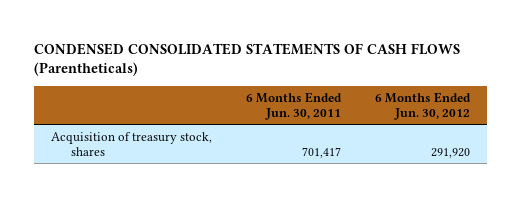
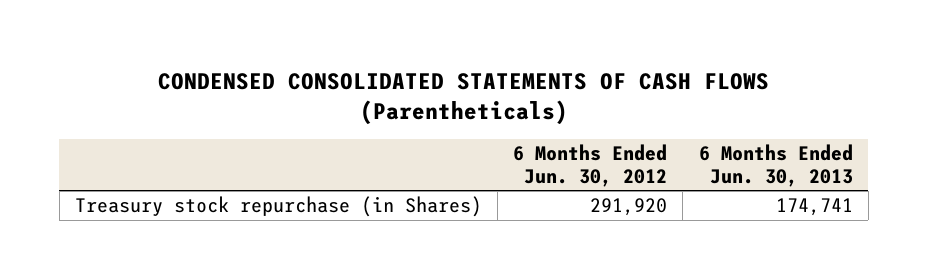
[245,92,342,120] 6 Months Ended Jun. 30, 2011 -> none
none -> [698,143,853,187] 6 Months Ended Jun. 30, 2013
[50,131,212,156] Acquisition of treasury stock, shares -> [74,196,482,218] Treasury stock repurchase (in Shares)

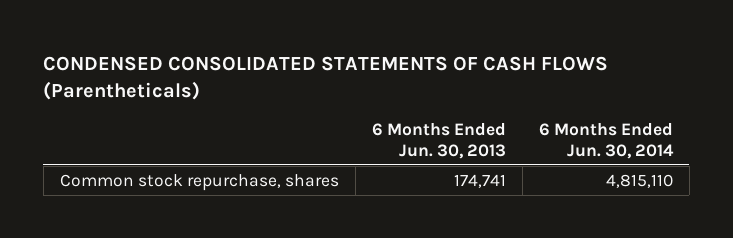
[513,143,668,187] 6 Months Ended Jun. 30, 2012 -> none
none -> [538,122,674,159] 6 Months Ended Jun. 30, 2014
[74,196,482,218] Treasury stock repurchase (in Shares) -> [59,174,339,192] Common stock repurchase, shares

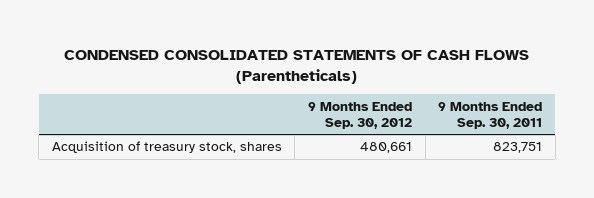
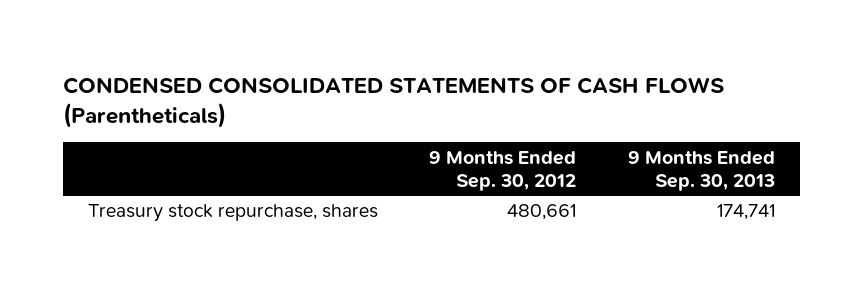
[438,101,543,129] 9 Months Ended Sep. 30, 2011 -> none
none -> [627,150,775,191] 9 Months Ended Sep. 30, 2013
[51,141,282,154] Acquisition of treasury stock, shares -> [88,204,379,223] Treasury stock repurchase, shares

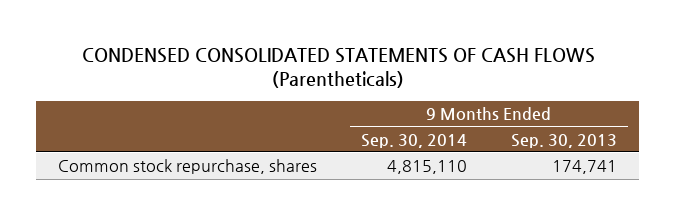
[429,150,577,191] 9 Months Ended Sep. 30, 2012 -> none
none -> [361,133,468,148] Sep. 30, 2014
[88,204,379,223] Treasury stock repurchase, shares -> [58,159,318,175] Common stock repurchase, shares

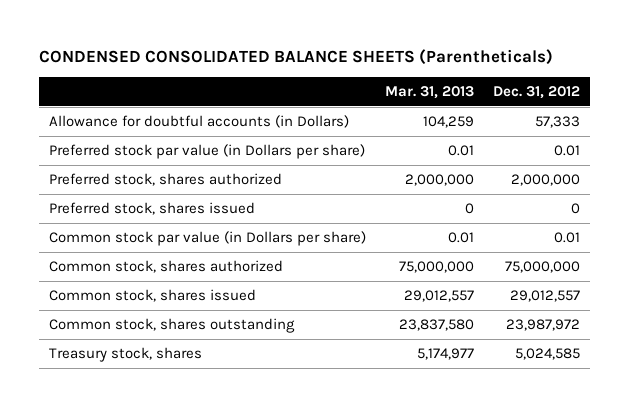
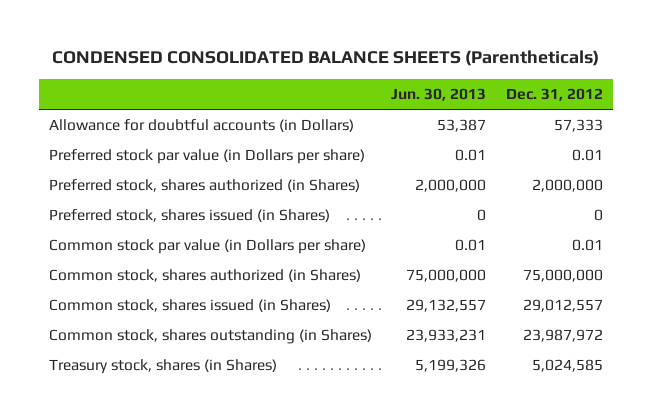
[385,85,475,99] Mar. 31, 2013 -> none
none -> [391,88,487,102] Jun. 30, 2013
[48,173,282,187] Preferred stock, shares authorized -> [48,179,360,193] Preferred stock, shares authorized (in Shares)
[48,202,255,216] Preferred stock, shares issued -> [48,209,330,223] Preferred stock, shares issued (in Shares)
[48,260,283,274] Common stock, shares authorized -> [48,269,361,283] Common stock, shares authorized (in Shares)
[48,289,256,303] Common stock, shares issued -> [48,299,331,313] Common stock, shares issued (in Shares)
[48,318,295,334] Common stock, shares outstanding -> [48,329,372,345] Common stock, shares outstanding (in Shares)
[48,347,202,363] Treasury stock, shares -> [48,359,277,375] Treasury stock, shares (in Shares)

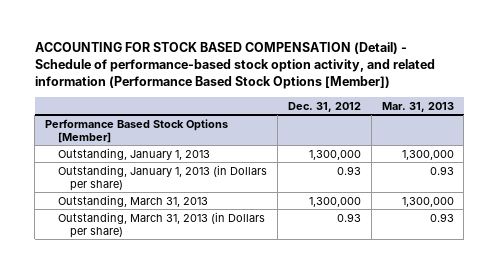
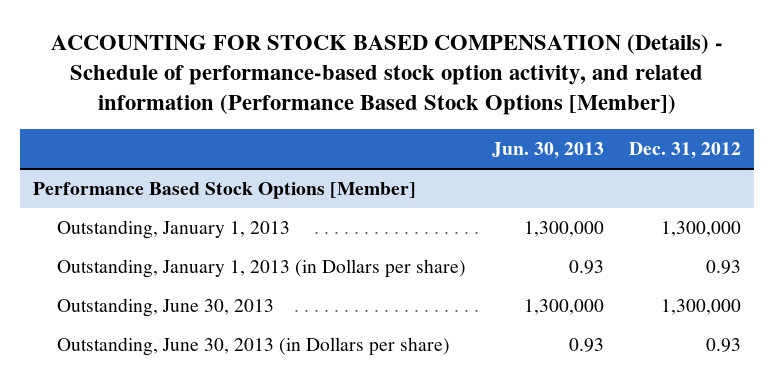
[34,41,435,90] ACCOUNTING FOR STOCK BASED COMPENSATION (Detail) - Schedule of performance-based stock option activity, and related information (Performance Based Stock Options [Member]) -> [50,33,723,115] ACCOUNTING FOR STOCK BASED COMPENSATION (Details) - Schedule of performance-based stock option activity, and related information (Performance Based Stock Options [Member])
[381,101,454,112] Mar. 31, 2013 -> none
none -> [491,142,604,160] Jun. 30, 2013
[57,194,208,207] Outstanding, March 31, 2013 -> [56,297,274,317] Outstanding, June 30, 2013
[57,211,265,238] Outstanding, March 31, 2013 (in Dollars per share) -> [56,336,450,356] Outstanding, June 30, 2013 (in Dollars per share)

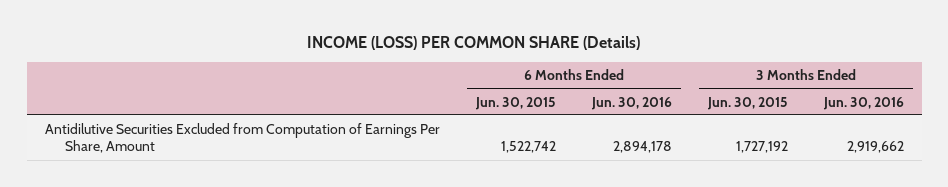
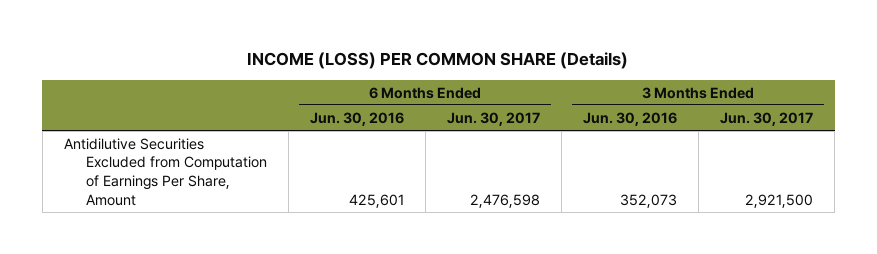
[474,96,556,110] Jun. 30, 2015 -> none
[706,96,788,110] Jun. 30, 2015 -> none
none -> [447,111,541,126] Jun. 30, 2017
none -> [720,111,814,126] Jun. 30, 2017
[612,141,672,154] 2,894,178 -> [349,193,405,208] 425,601
[846,141,904,154] 2,919,662 -> [620,193,678,208] 352,073

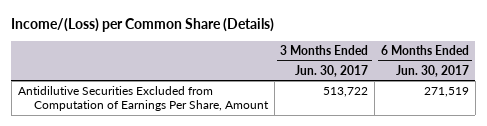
[247,52,629,70] INCOME (LOSS) PER COMMON SHARE (Details) -> [11,18,275,33] Income/(Loss) per Common Share (Details)
[310,111,405,126] Jun. 30, 2016 -> none
[583,111,678,126] Jun. 30, 2016 -> none
[470,193,541,208] 2,476,598 -> [424,87,470,98] 271,519
[745,193,814,208] 2,921,500 -> [323,87,369,98] 513,722

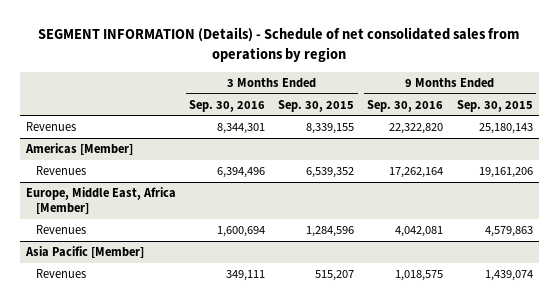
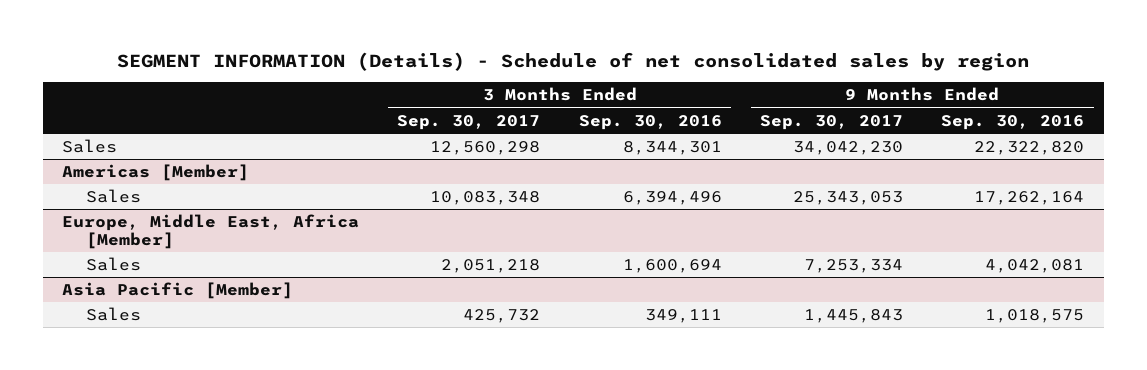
[38,27,520,63] SEGMENT INFORMATION (Details) - Schedule of net consolidated sales from operations by region -> [117,51,1030,71] SEGMENT INFORMATION (Details) - Schedule of net consolidated sales by region
[278,99,355,112] Sep. 30, 2015 -> none
[456,99,533,112] Sep. 30, 2015 -> none
none -> [397,114,541,130] Sep. 30, 2017
none -> [760,114,904,130] Sep. 30, 2017
[26,122,77,132] Revenues -> [62,139,118,154] Sales
[36,166,87,176] Revenues -> [86,189,142,204] Sales
[36,225,87,235] Revenues -> [86,257,142,272] Sales
[36,269,87,279] Revenues -> [86,307,142,322] Sales

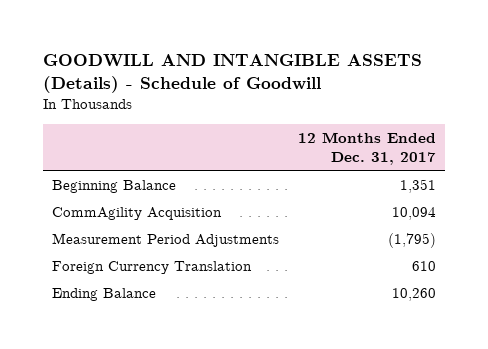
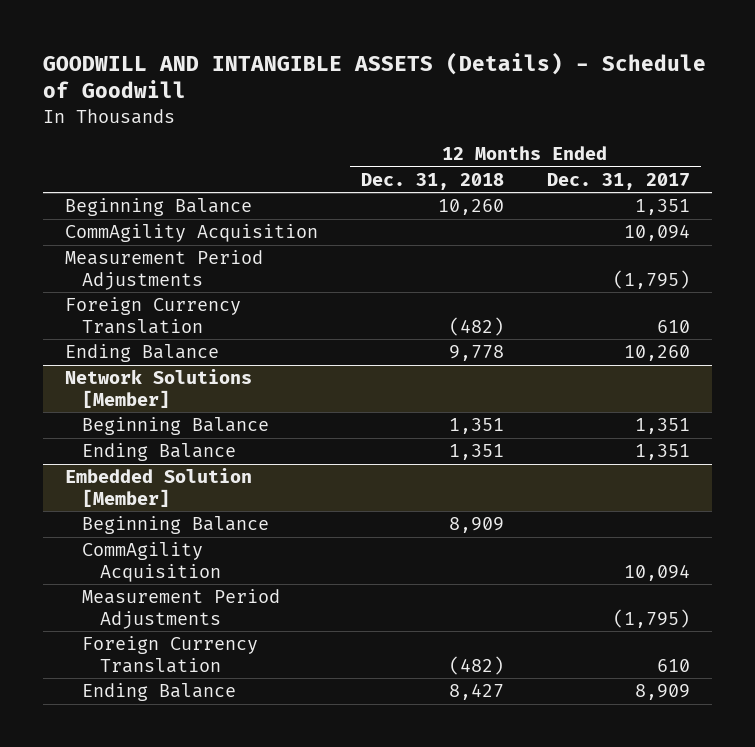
none -> [360,172,504,190] Dec. 31, 2018
none -> [64,369,252,408] Network Solutions [Member]
none -> [82,417,270,436] Beginning Balance
none -> [82,443,237,462] Ending Balance
none -> [64,468,252,507] Embedded Solution [Member]
none -> [82,516,270,535] Beginning Balance
none -> [82,542,222,582] CommAgility Acquisition
none -> [82,589,281,629] Measurement Period Adjustments
none -> [82,636,259,673] Foreign Currency Translation
none -> [82,683,237,702] Ending Balance

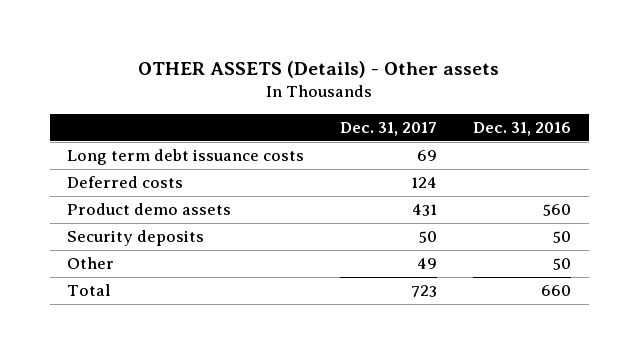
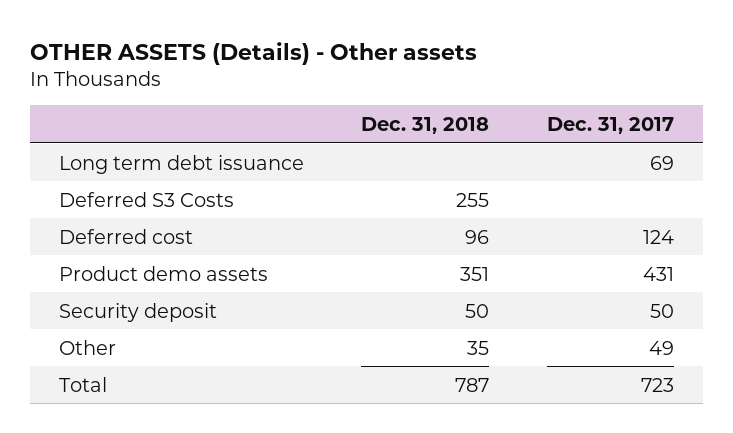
[473,121,572,136] Dec. 31, 2016 -> none
none -> [361,116,490,134] Dec. 31, 2018
[67,149,305,166] Long term debt issuance costs -> [58,154,304,174] Long term debt issuance
none -> [58,191,234,207] Deferred S3 Costs
[67,176,184,189] Deferred costs -> [58,228,193,244] Deferred cost
[67,230,205,247] Security deposits -> [58,302,217,322] Security deposit

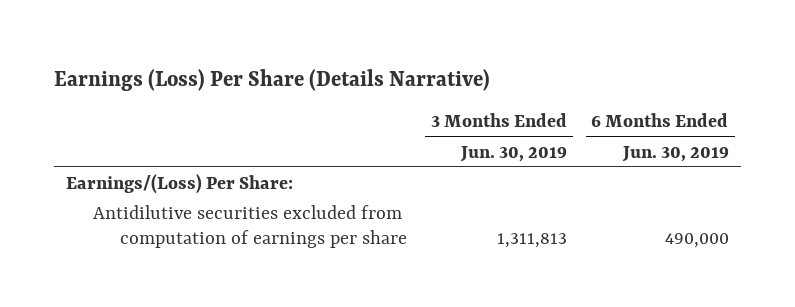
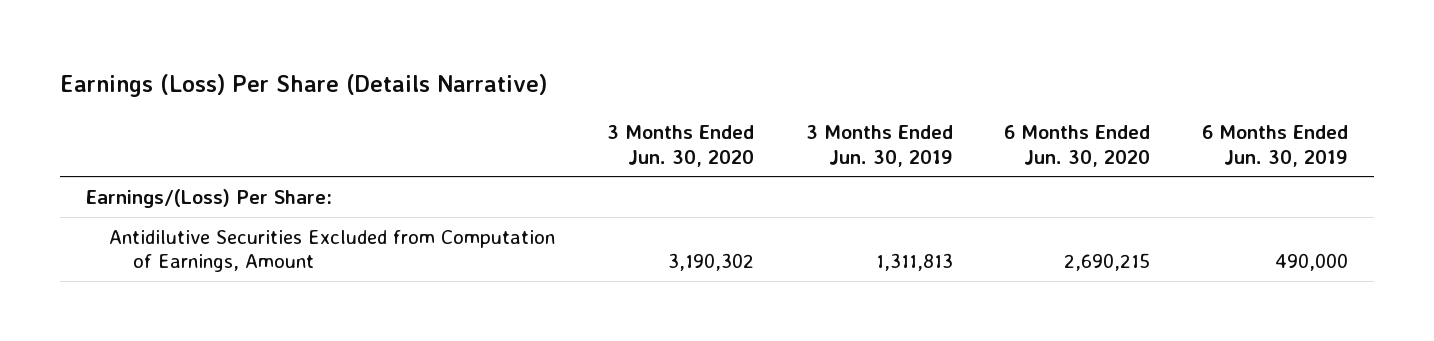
none -> [606,125,754,167] 3 Months Ended Jun. 30, 2020
none -> [1004,125,1151,167] 6 Months Ended Jun. 30, 2020
[92,205,407,248] Antidilutive securities excluded from computation of earnings per share -> [109,229,556,273] Antidilutive Securities Excluded from Computation of Earnings, Amount

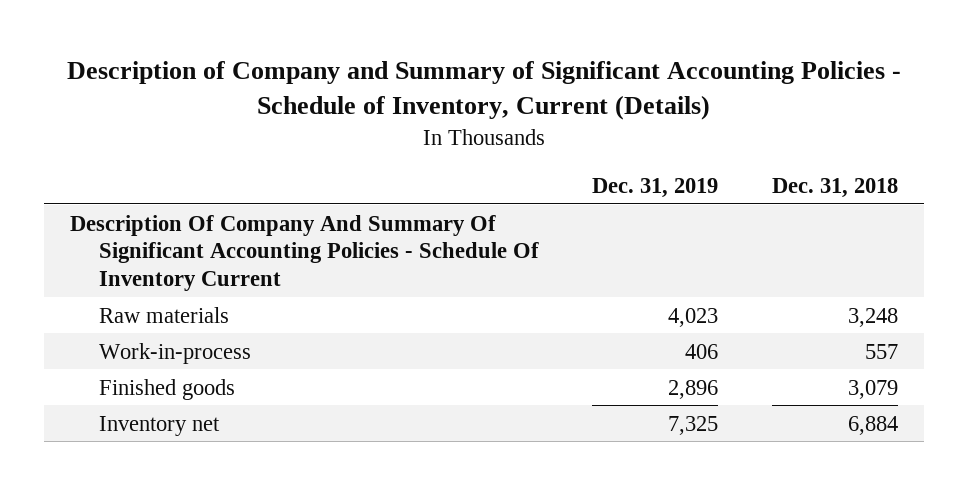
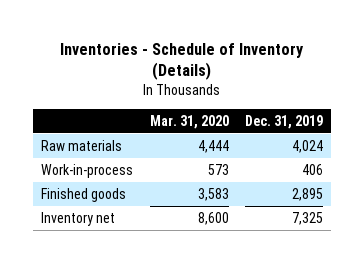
[66,60,901,121] Description of Company and Summary of Significant Accounting Policies - Schedule of Inventory, Current (Details) -> [60,42,305,81] Inventories - Schedule of Inventory (Details)
[771,178,898,199] Dec. 31, 2018 -> none
none -> [149,114,229,129] Mar. 31, 2020
[70,214,539,292] Description Of Company And Summary Of Significant Accounting Policies - Schedule Of Inventory Current -> none
[668,307,719,327] 4,023 -> [291,139,323,153] 4,024
[668,379,719,399] 2,896 -> [291,187,323,201] 2,895

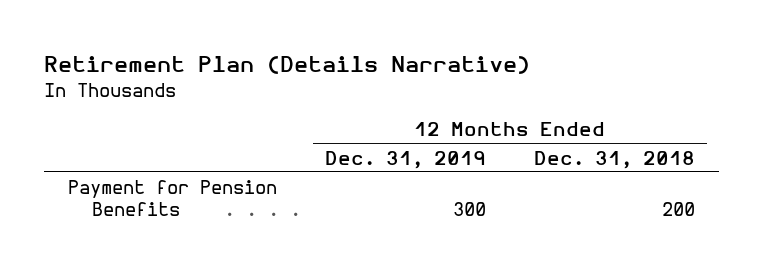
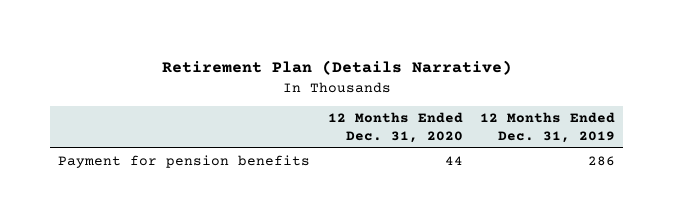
[534,150,696,169] Dec. 31, 2018 -> none
none -> [327,112,463,144] 12 Months Ended Dec. 31, 2020
[67,180,277,217] Payment for Pension Benefits -> [58,154,311,168] Payment for pension benefits
[453,202,487,217] 300 -> [587,155,615,166] 286

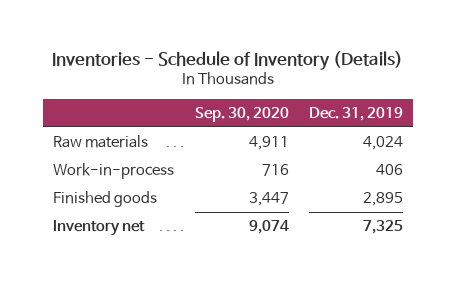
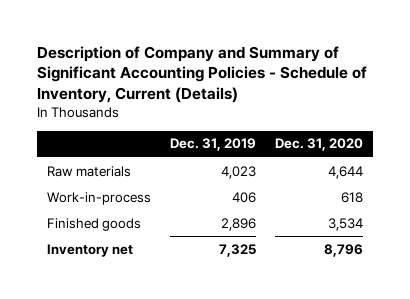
[52,51,404,71] Inventories - Schedule of Inventory (Details) -> [36,45,367,104] Description of Company and Summary of Significant Accounting Policies - Schedule of Inventory, Current (Details)
[194,106,289,122] Sep. 30, 2020 -> none
none -> [275,138,364,152] Dec. 31, 2020
[363,136,404,151] 4,024 -> [220,165,256,179] 4,023
[363,192,404,207] 2,895 -> [220,217,256,231] 2,896

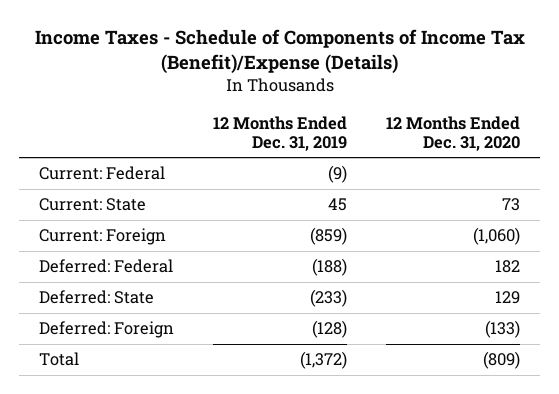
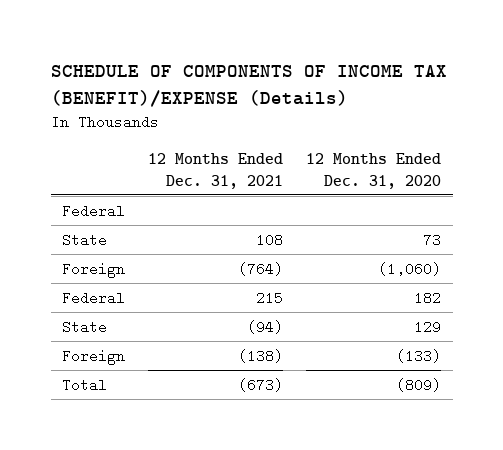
[34,29,525,75] Income Taxes - Schedule of Components of Income Tax (Benefit)/Expense (Details) -> [50,65,447,107] SCHEDULE OF COMPONENTS OF INCOME TAX (BENEFIT)/EXPENSE (Details)
[213,115,348,151] 12 Months Ended Dec. 31, 2019 -> none
none -> [148,153,284,189] 12 Months Ended Dec. 31, 2021
[38,166,165,181] Current: Federal -> [62,203,126,218] Federal
[38,198,146,212] Current: State -> [62,232,108,247] State
[38,228,166,246] Current: Foreign -> [62,261,126,278] Foreign
[38,259,173,274] Deferred: Federal -> [62,290,126,305] Federal
[38,290,154,305] Deferred: State -> [62,319,108,334] State
[38,321,174,339] Deferred: Foreign -> [62,348,126,365] Foreign

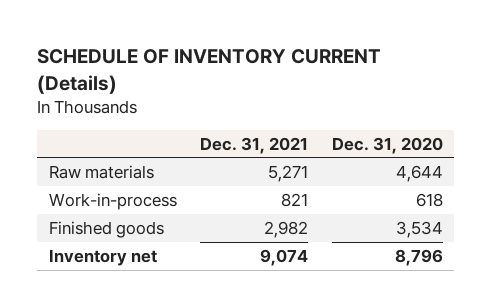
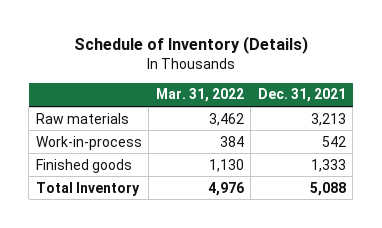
[36,49,381,94] SCHEDULE OF INVENTORY CURRENT (Details) -> [73,36,308,55] Schedule of Inventory (Details)
[331,136,443,154] Dec. 31, 2020 -> none
none -> [155,88,244,103] Mar. 31, 2022
[268,164,309,182] 5,271 -> [310,112,346,126] 3,213
[281,192,309,207] 821 -> [321,135,346,147] 542
[264,220,309,238] 2,982 -> [310,158,346,172] 1,333
[48,248,157,266] Inventory net -> [35,181,140,196] Total Inventory
[260,248,309,266] 9,074 -> [309,181,346,196] 5,088

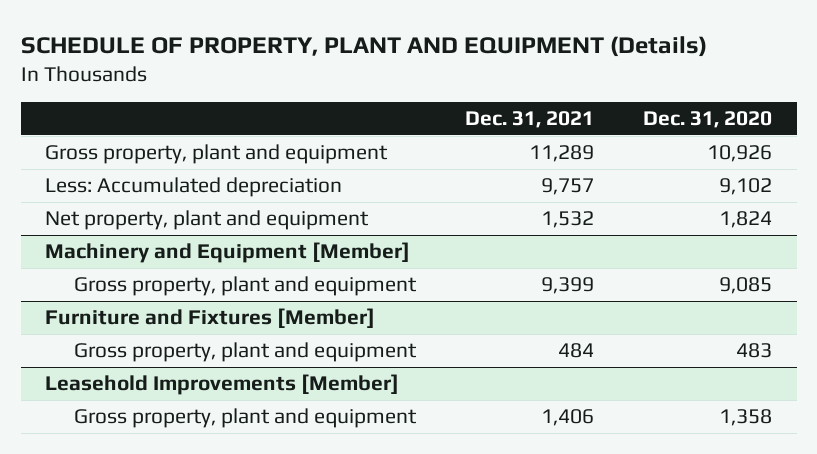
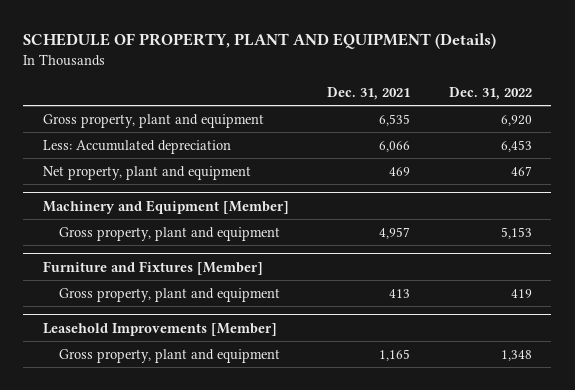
[643,111,773,129] Dec. 31, 2020 -> none
none -> [449,86,533,100] Dec. 31, 2022
[529,145,595,163] 11,289 -> [379,113,411,126] 6,535
[541,178,595,196] 9,757 -> [379,140,411,152] 6,066
[541,211,595,229] 1,532 -> [389,166,411,176] 469
[541,277,595,295] 9,399 -> [379,226,411,239] 4,957
[558,343,595,359] 484 -> [389,288,411,298] 413
[541,409,595,427] 1,406 -> [379,348,411,361] 1,165

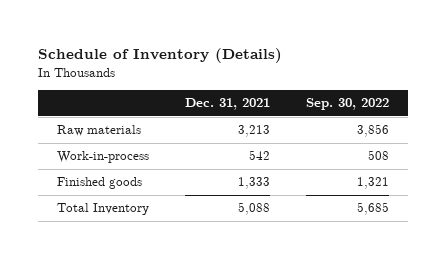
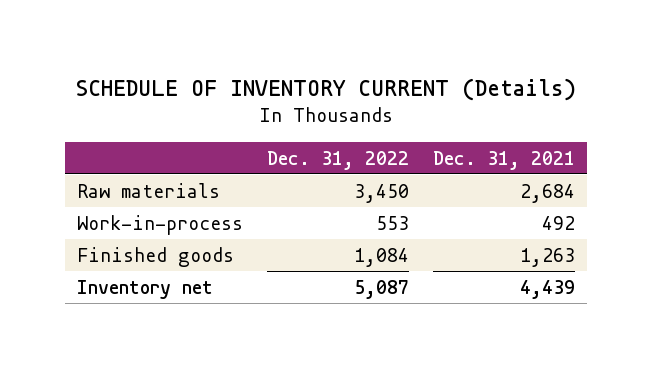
[38,47,283,63] Schedule of Inventory (Details) -> [74,77,576,101] SCHEDULE OF INVENTORY CURRENT (Details)
[306,98,390,111] Sep. 30, 2022 -> none
none -> [266,150,409,170] Dec. 31, 2022
[237,125,270,138] 3,213 -> [519,183,575,203] 2,684
[248,150,270,161] 542 -> [541,215,575,230] 492
[237,177,270,190] 1,333 -> [519,247,575,267] 1,263
[56,203,149,216] Total Inventory -> [76,279,213,299] Inventory net
[237,202,270,216] 5,088 -> [519,279,575,299] 4,439

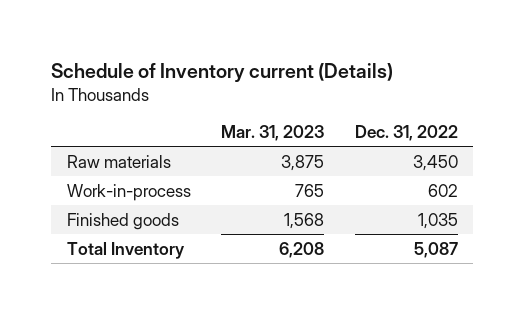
[74,77,576,101] SCHEDULE OF INVENTORY CURRENT (Details) -> [51,62,394,82] Schedule of Inventory current (Details)
[432,150,575,170] Dec. 31, 2021 -> none
none -> [221,125,325,142] Mar. 31, 2023
[375,215,409,230] 553 -> [428,183,459,197] 602
[353,247,409,267] 1,084 -> [418,212,459,229] 1,035
[76,279,213,299] Inventory net -> [66,241,185,259] Total Inventory

